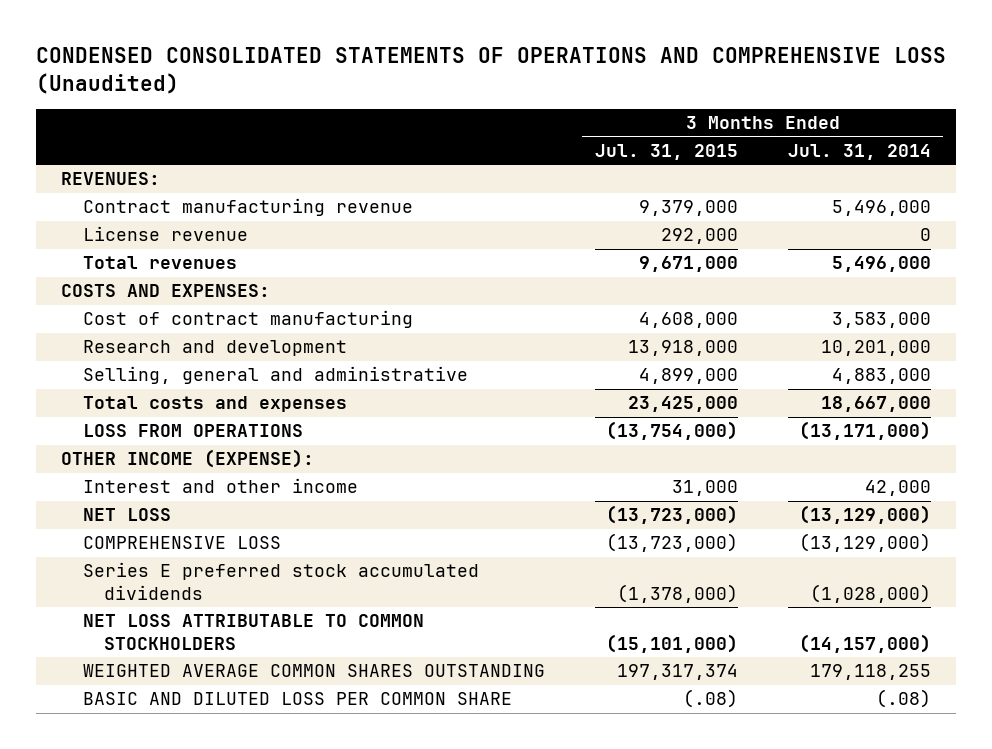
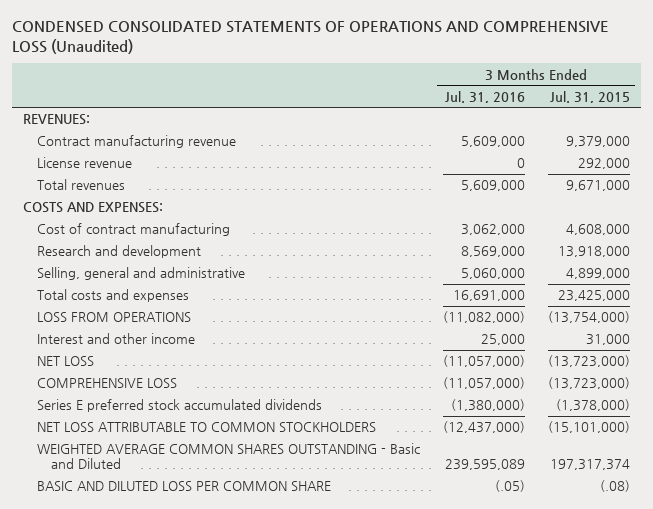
[787,144,931,161] Jul. 31, 2014 -> none
none -> [445,90,526,103] Jul. 31, 2016
[60,449,314,469] OTHER INCOME (EXPENSE): -> none
[82,664,545,678] WEIGHTED AVERAGE COMMON SHARES OUTSTANDING -> [37,443,421,470] WEIGHTED AVERAGE COMMON SHARES OUTSTANDING - Basic and Diluted

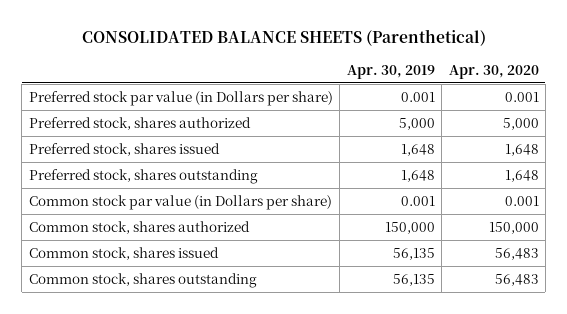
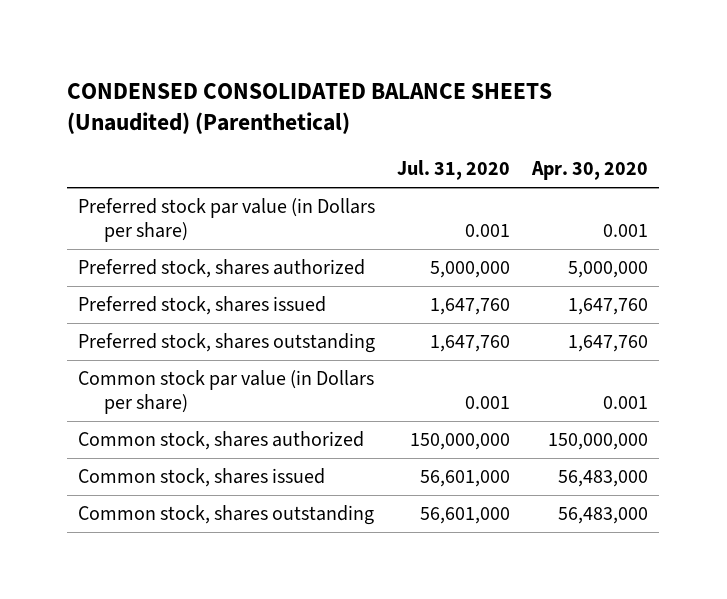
[81,28,486,46] CONSOLIDATED BALANCE SHEETS (Parenthetical) -> [67,82,553,135] CONDENSED CONSOLIDATED BALANCE SHEETS (Unaudited) (Parenthetical)
[346,64,435,79] Apr. 30, 2019 -> none
none -> [397,160,511,181] Jul. 31, 2020
[502,118,539,131] 5,000 -> [568,260,649,278] 5,000,000
[504,144,539,157] 1,648 -> [568,297,649,315] 1,647,760
[504,170,539,183] 1,648 -> [568,334,649,352] 1,647,760
[488,222,539,235] 150,000 -> [548,432,649,450] 150,000,000
[494,248,539,261] 56,483 -> [558,469,649,487] 56,483,000
[494,274,539,287] 56,483 -> [558,506,649,524] 56,483,000

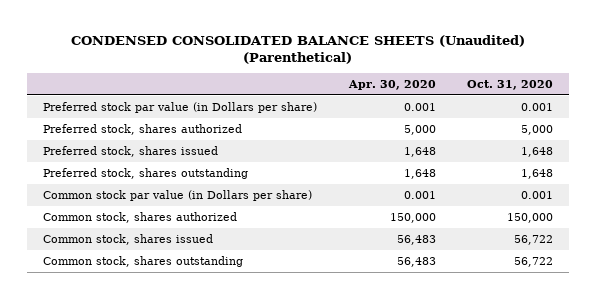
[397,160,511,181] Jul. 31, 2020 -> none
none -> [467,79,554,90] Oct. 31, 2020
[568,260,649,278] 5,000,000 -> [403,125,436,136] 5,000
[568,297,649,315] 1,647,760 -> [403,147,436,158] 1,648
[568,334,649,352] 1,647,760 -> [403,169,436,180] 1,648
[548,432,649,450] 150,000,000 -> [389,213,436,224] 150,000
[558,469,649,487] 56,483,000 -> [396,235,436,246] 56,483
[558,506,649,524] 56,483,000 -> [396,257,436,268] 56,483

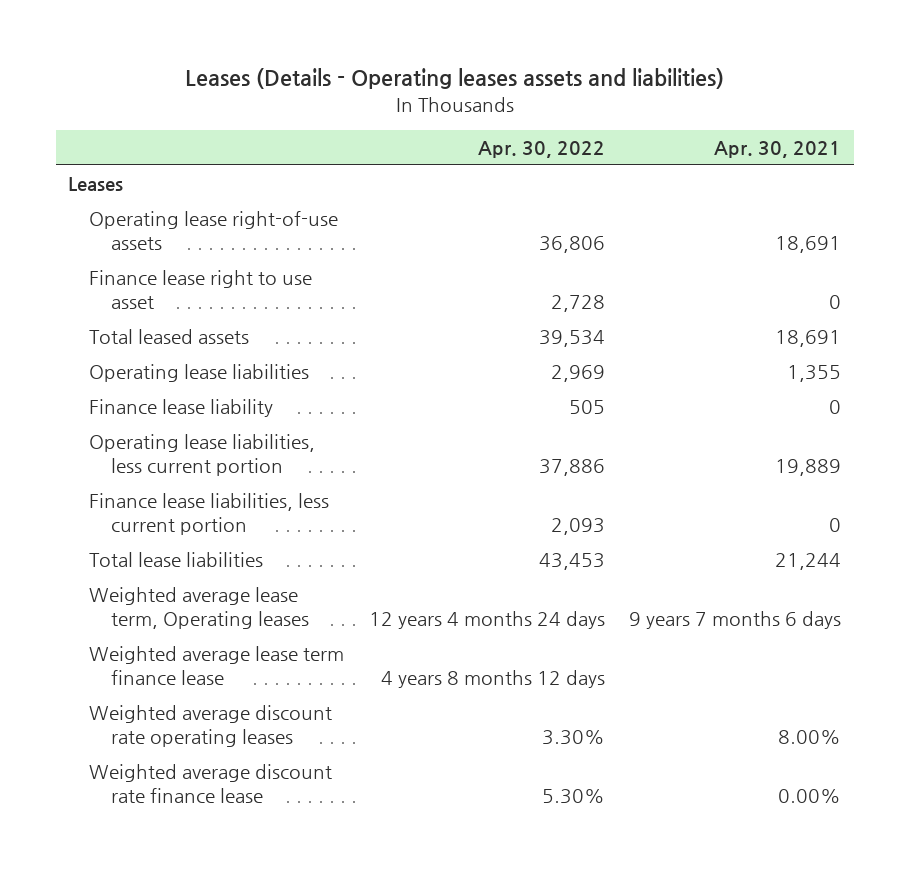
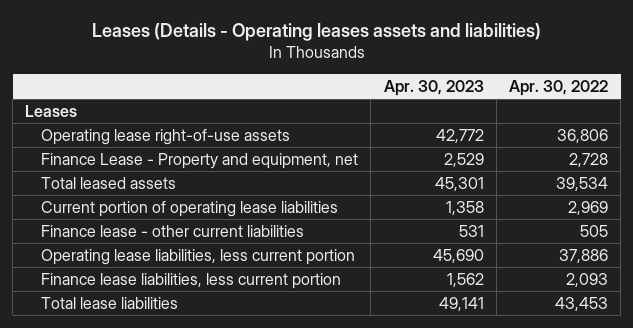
[714,141,842,159] Apr. 30, 2021 -> none
none -> [383,79,484,96] Apr. 30, 2023
[89,270,313,309] Finance lease right to use asset -> [41,152,359,169] Finance Lease - Property and equipment, net
[89,364,310,383] Operating lease liabilities -> [41,200,339,217] Current portion of operating lease liabilities
[89,399,274,418] Finance lease liability -> [41,224,305,237] Finance lease - other current liabilities
[89,587,309,629] Weighted average lease term, Operating leases -> none
[89,646,345,685] Weighted average lease term finance lease -> none
[89,705,333,747] Weighted average discount rate operating leases -> none
[89,764,333,803] Weighted average discount rate finance lease -> none

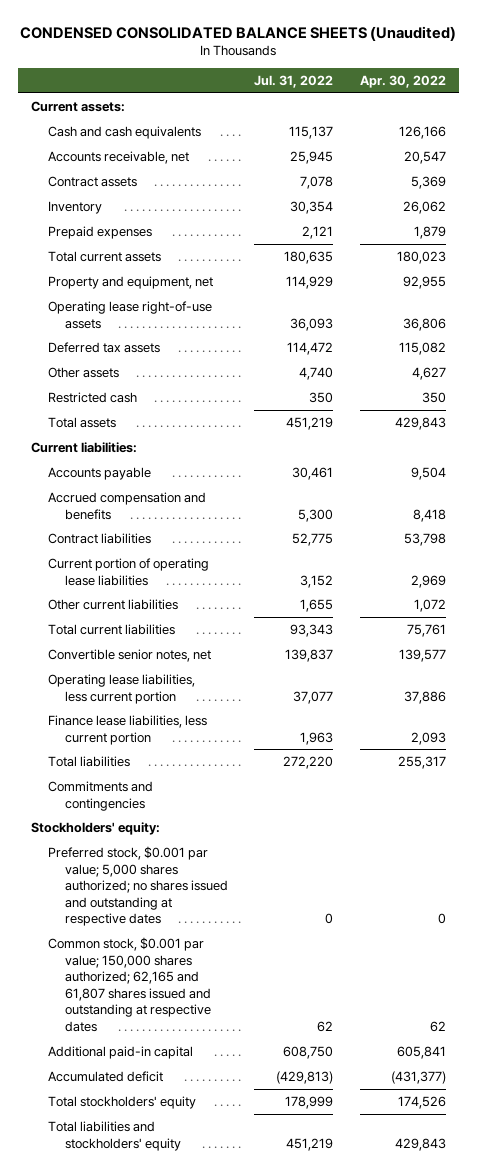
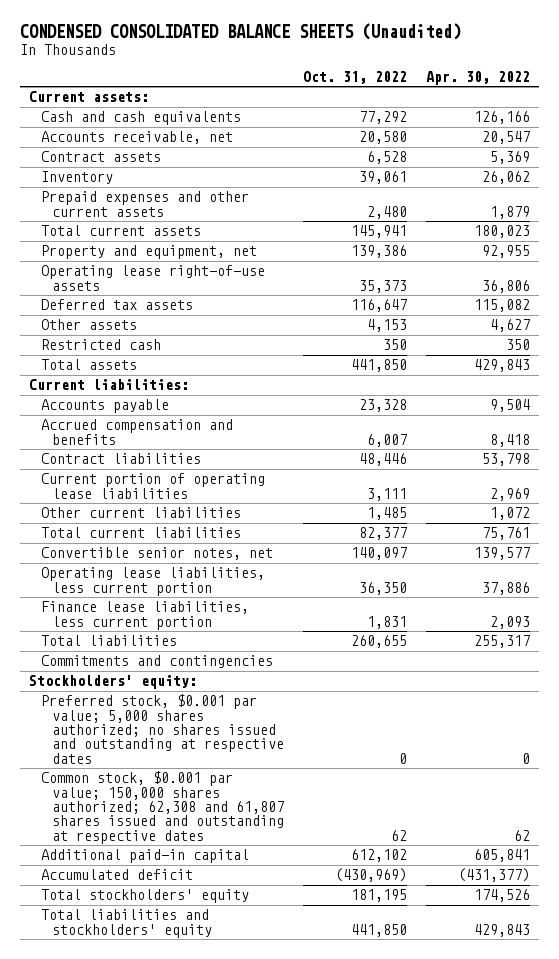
[254,75,334,89] Jul. 31, 2022 -> none
none -> [302,71,407,85] Oct. 31, 2022
[47,225,152,239] Prepaid expenses -> [40,191,249,217] Prepaid expenses and other current assets
[47,936,211,1032] Common stock, $0.001 par value; 150,000 shares authorized; 62,165 and 61,807 shares issued and outstanding at respective dates -> [40,771,285,844] Common stock, $0.001 par value; 150,000 shares authorized; 62,308 and 61,807 shares issued and outstanding at respective dates

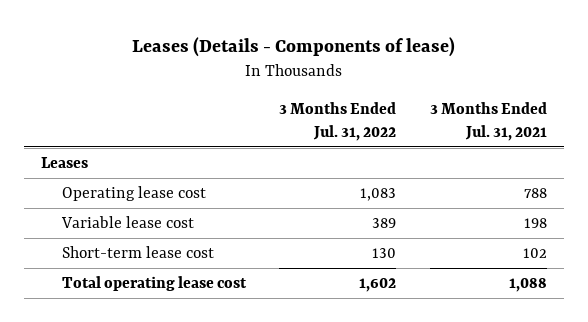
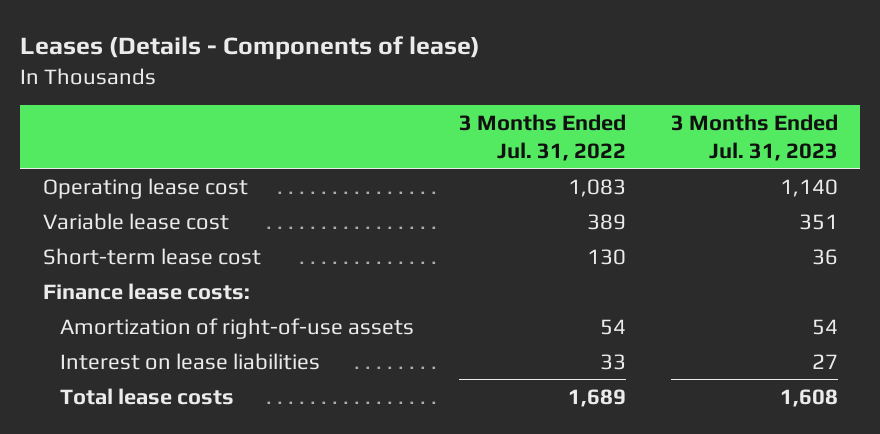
[430,101,548,141] 3 Months Ended Jul. 31, 2021 -> none
none -> [670,113,838,161] 3 Months Ended Jul. 31, 2023
[40,156,88,168] Leases -> none
none -> [42,282,250,300] Finance lease costs:
none -> [60,317,415,339] Amortization of right-of-use assets
none -> [60,352,321,370] Interest on lease liabilities
[61,275,247,291] Total operating lease cost -> [60,387,235,405] Total lease costs
[359,277,397,292] 1,602 -> [568,388,627,407] 1,689

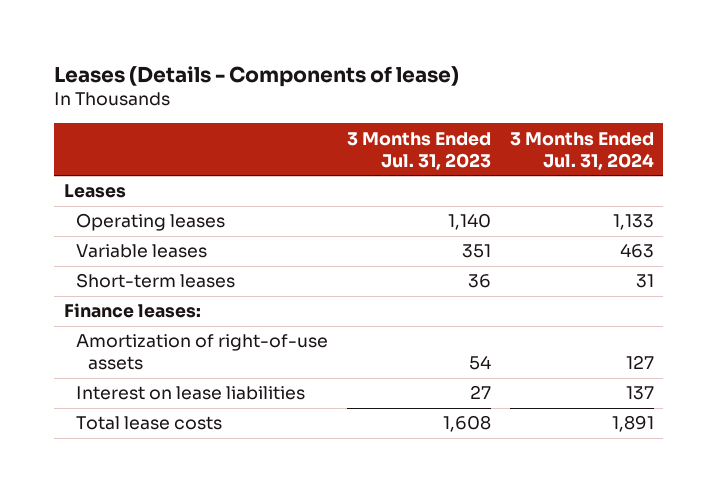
[459,113,627,161] 3 Months Ended Jul. 31, 2022 -> none
none -> [509,131,654,170] 3 Months Ended Jul. 31, 2024
none -> [63,184,126,199] Leases
[42,177,248,199] Operating lease cost -> [76,213,226,232] Operating leases
[42,212,229,230] Variable lease cost -> [76,244,208,259] Variable leases
[42,247,261,265] Short-term lease cost -> [76,273,236,289] Short-term leases
[42,282,250,300] Finance lease costs: -> [63,303,201,319] Finance leases:

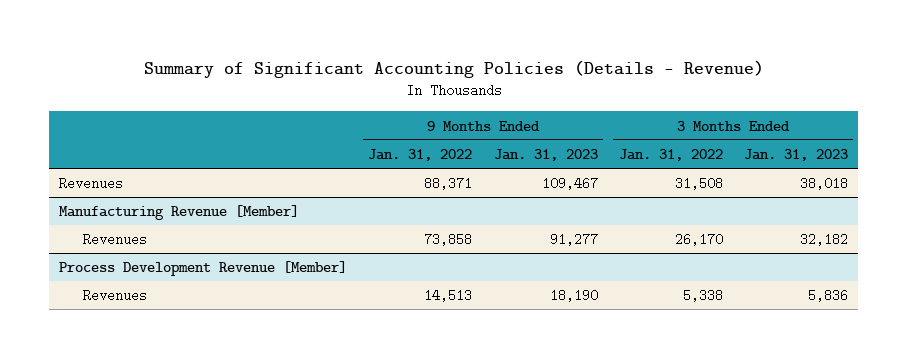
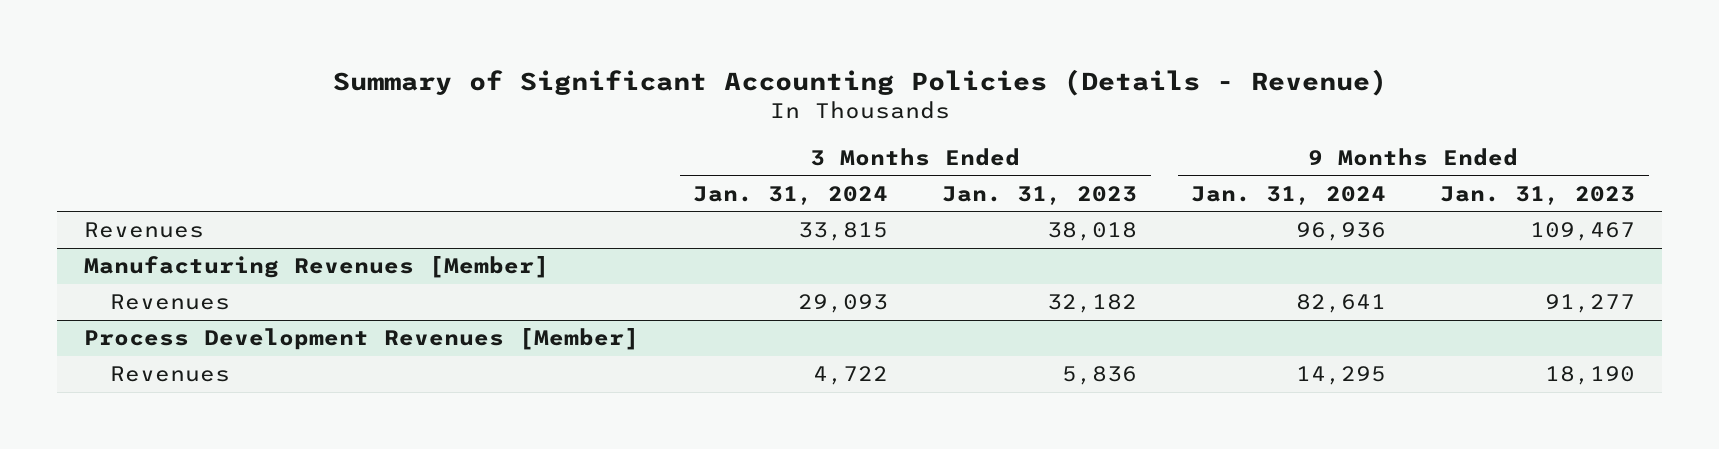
[368,149,473,162] Jan. 31, 2022 -> none
[618,149,723,162] Jan. 31, 2022 -> none
none -> [693,185,889,205] Jan. 31, 2024
none -> [1191,185,1387,205] Jan. 31, 2024
[59,205,300,221] Manufacturing Revenue [Member] -> [84,256,550,279] Manufacturing Revenues [Member]
[59,261,348,277] Process Development Revenue [Member] -> [84,328,640,351] Process Development Revenues [Member]

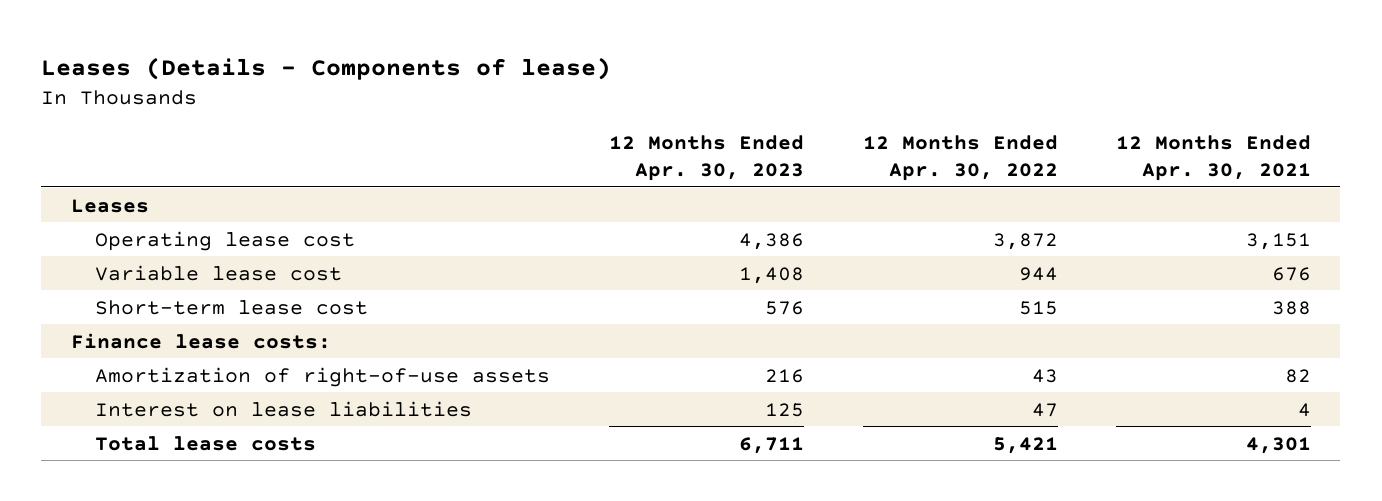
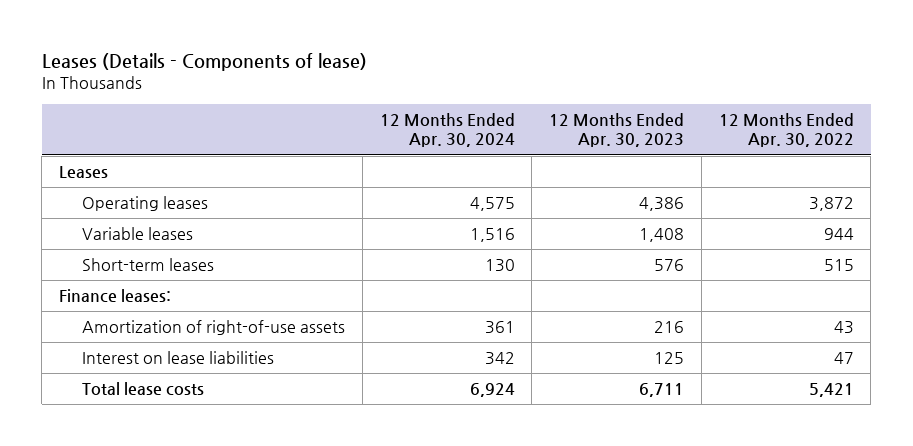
[1116,134,1312,182] 12 Months Ended Apr. 30, 2021 -> none
none -> [379,112,515,148] 12 Months Ended Apr. 30, 2024
[95,230,356,251] Operating lease cost -> [82,196,209,212] Operating leases
[95,264,343,281] Variable lease cost -> [82,227,194,241] Variable leases
[95,299,369,315] Short-term lease cost -> [82,258,215,272] Short-term leases
[70,332,331,349] Finance lease costs: -> [59,289,172,304] Finance leases:

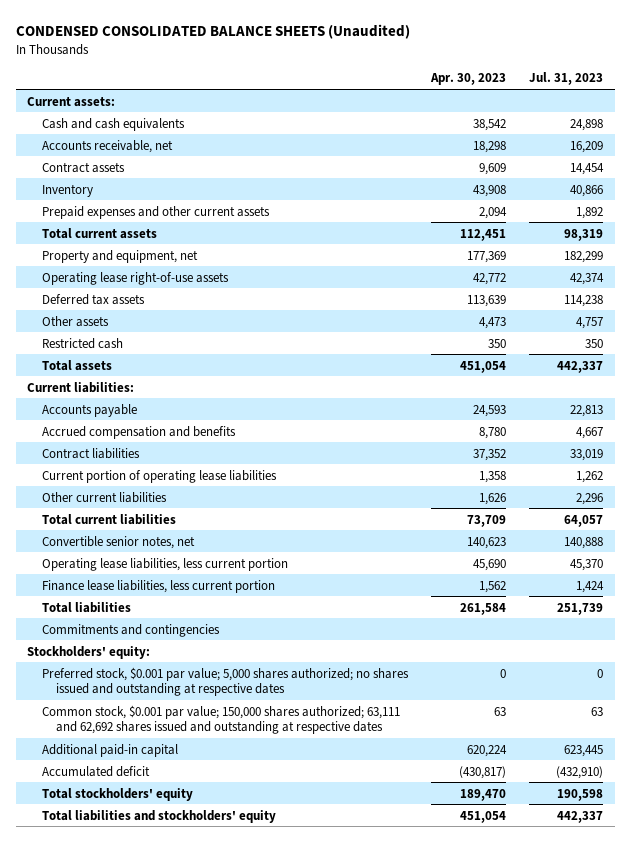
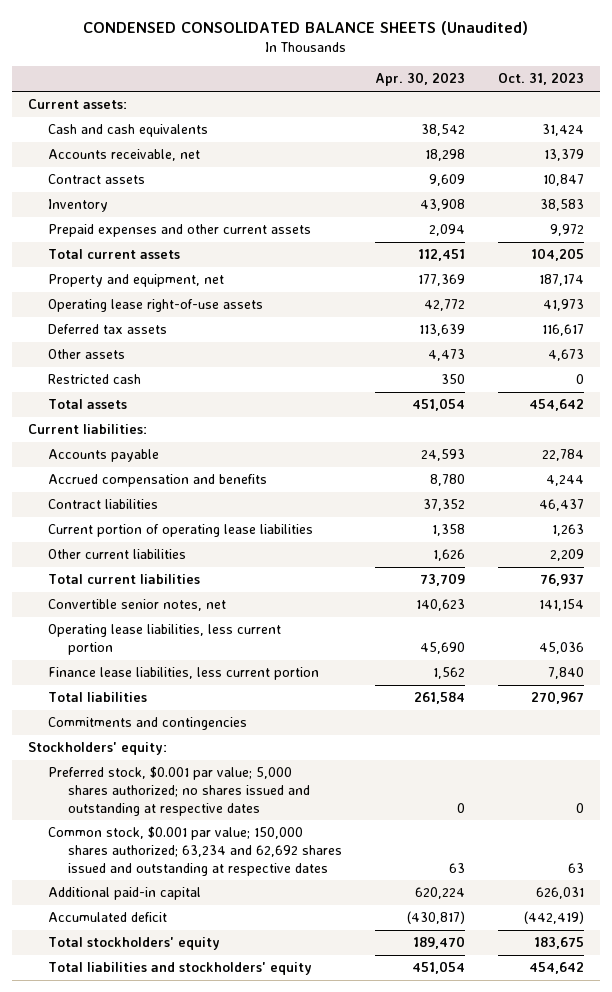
[529,72,604,86] Jul. 31, 2023 -> none
none -> [497,72,584,86] Oct. 31, 2023
[41,704,400,734] Common stock, $0.001 par value; 150,000 shares authorized; 63,111 and 62,692 shares issued and outstanding at respective dates -> [48,826,342,876] Common stock, $0.001 par value; 150,000 shares authorized; 63,234 and 62,692 shares issued and outstanding at respective dates

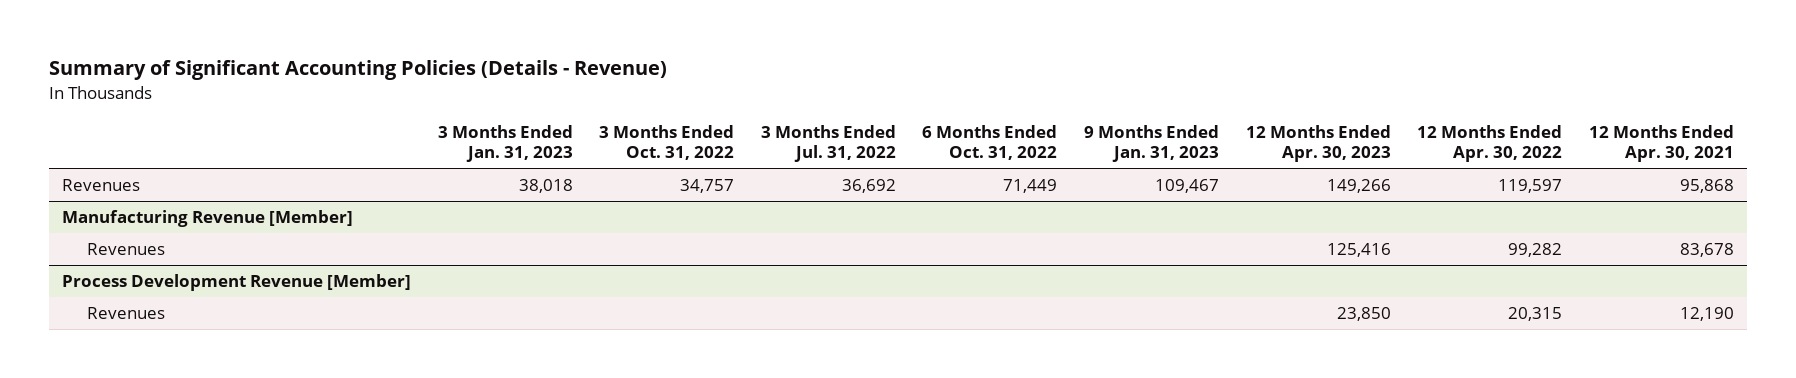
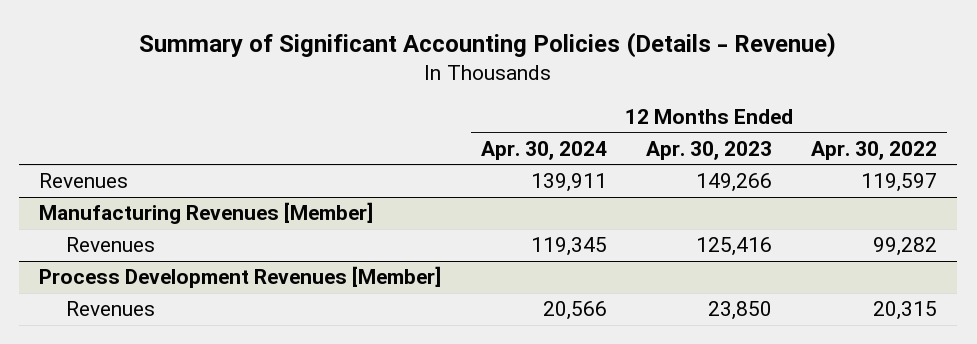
[437,125,573,163] 3 Months Ended Jan. 31, 2023 -> none
[599,125,735,161] 3 Months Ended Oct. 31, 2022 -> none
[760,125,896,163] 3 Months Ended Jul. 31, 2022 -> none
[922,125,1058,161] 6 Months Ended Oct. 31, 2022 -> none
[1084,125,1220,163] 9 Months Ended Jan. 31, 2023 -> none
[1588,125,1734,163] 12 Months Ended Apr. 30, 2021 -> none
none -> [480,140,607,160] Apr. 30, 2024
[61,210,353,228] Manufacturing Revenue [Member] -> [39,202,374,225] Manufacturing Revenues [Member]
[61,274,411,292] Process Development Revenue [Member] -> [39,266,442,289] Process Development Revenues [Member]

